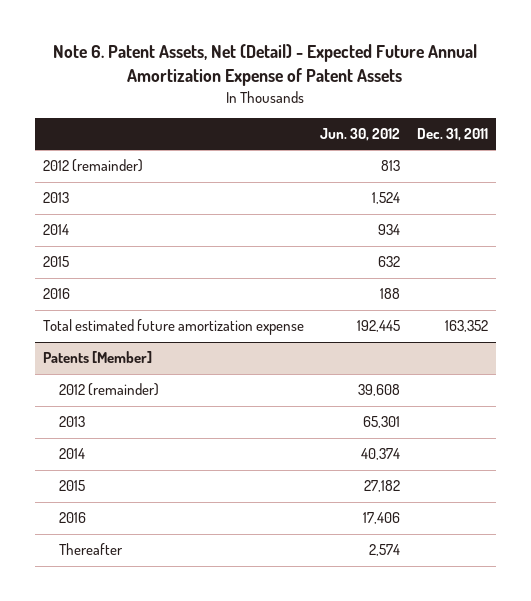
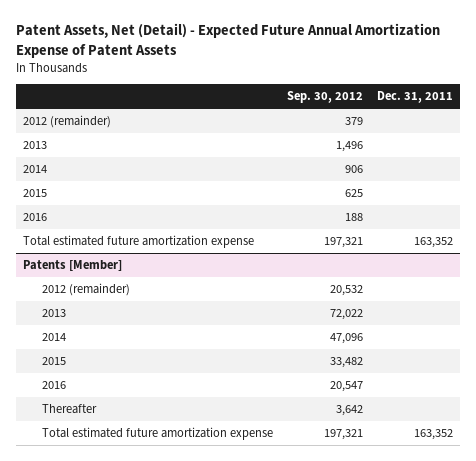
[53,44,478,87] Note 6. Patent Assets, Net (Detail) - Expected Future Annual Amortization Expense of Patent Assets -> [16,23,441,58] Patent Assets, Net (Detail) - Expected Future Annual Amortization Expense of Patent Assets
[320,128,401,142] Jun. 30, 2012 -> none
none -> [286,91,363,104] Sep. 30, 2012
none -> [41,427,273,441] Total estimated future amortization expense

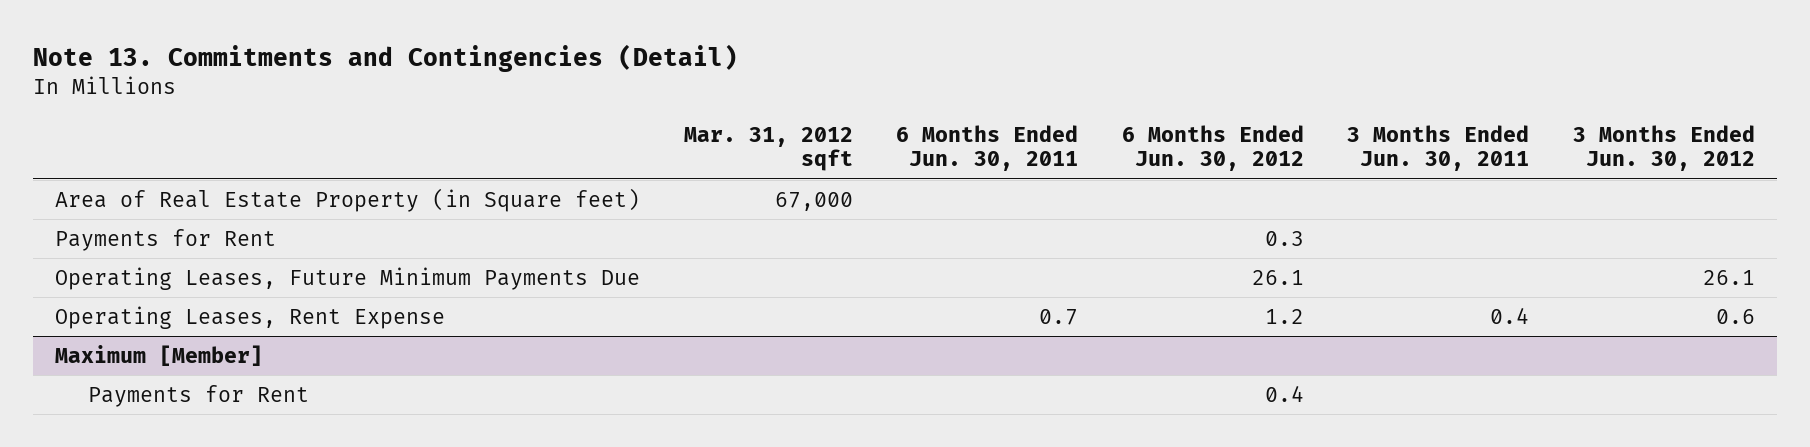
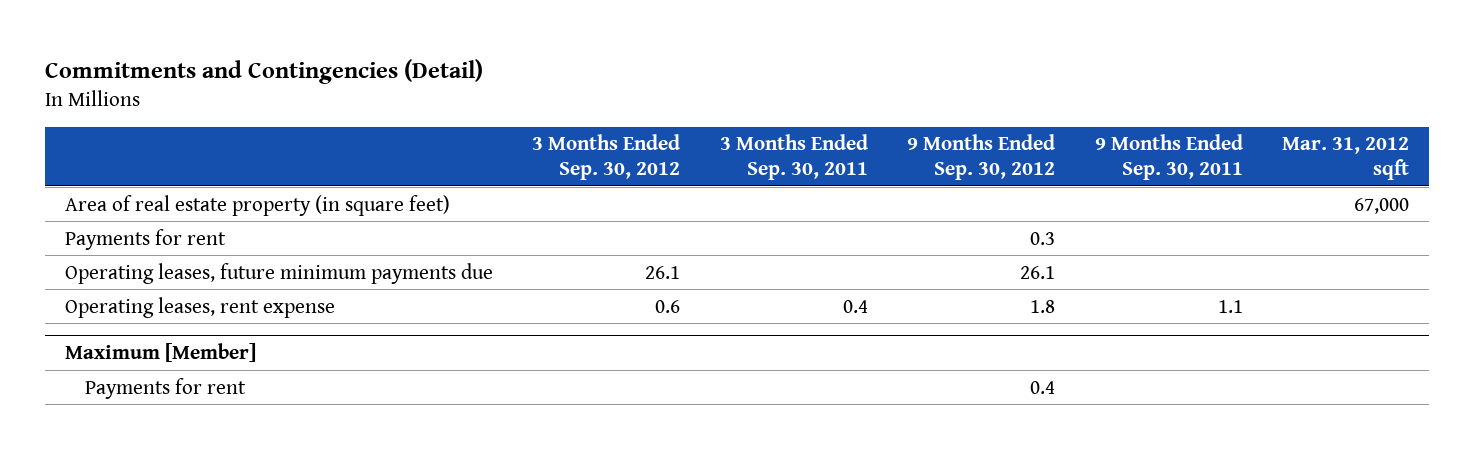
[33,43,739,72] Note 13. Commitments and Contingencies (Detail) -> [45,58,484,84] Commitments and Contingencies (Detail)
[896,124,1079,172] 6 Months Ended Jun. 30, 2011 -> none
[1121,124,1304,172] 6 Months Ended Jun. 30, 2012 -> none
[1347,124,1530,172] 3 Months Ended Jun. 30, 2011 -> none
[1572,124,1755,172] 3 Months Ended Jun. 30, 2012 -> none
none -> [532,134,681,181] 3 Months Ended Sep. 30, 2012
none -> [719,134,868,181] 3 Months Ended Sep. 30, 2011
none -> [907,134,1056,181] 9 Months Ended Sep. 30, 2012
none -> [1094,134,1243,181] 9 Months Ended Sep. 30, 2011
[55,188,641,213] Area of Real Estate Property (in Square feet) -> [64,194,450,216] Area of real estate property (in square feet)
[55,229,277,252] Payments for Rent -> [64,228,226,250] Payments for rent
[55,267,641,291] Operating Leases, Future Minimum Payments Due -> [64,262,493,284] Operating leases, future minimum payments due
[55,306,446,330] Operating Leases, Rent Expense -> [64,296,335,318] Operating leases, rent expense
[88,385,310,408] Payments for Rent -> [85,377,247,399] Payments for rent

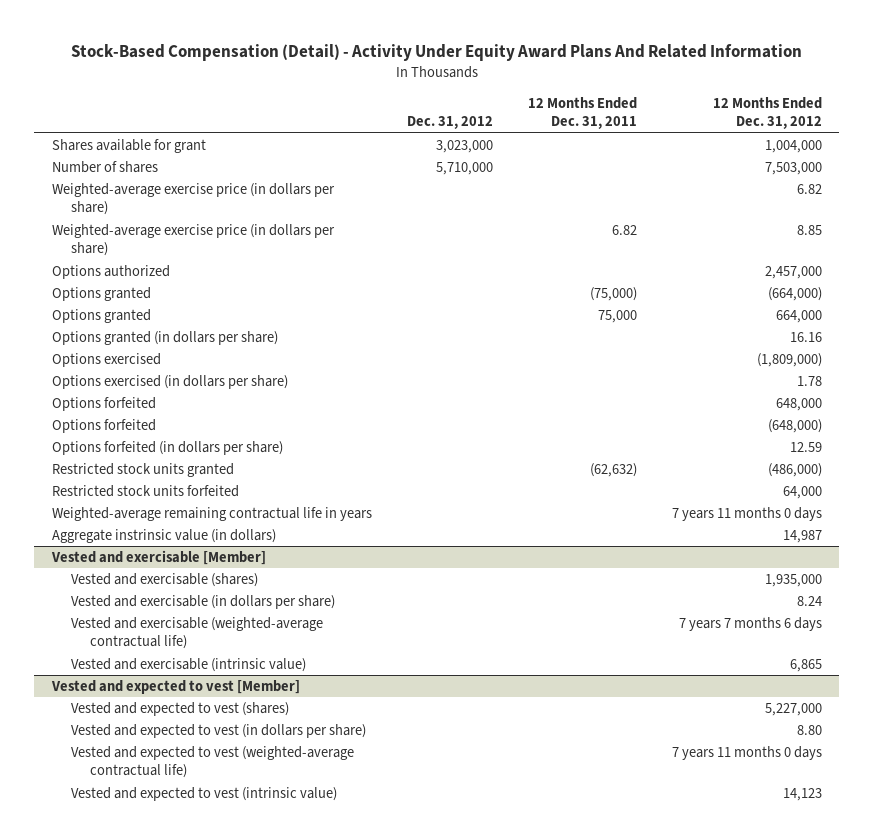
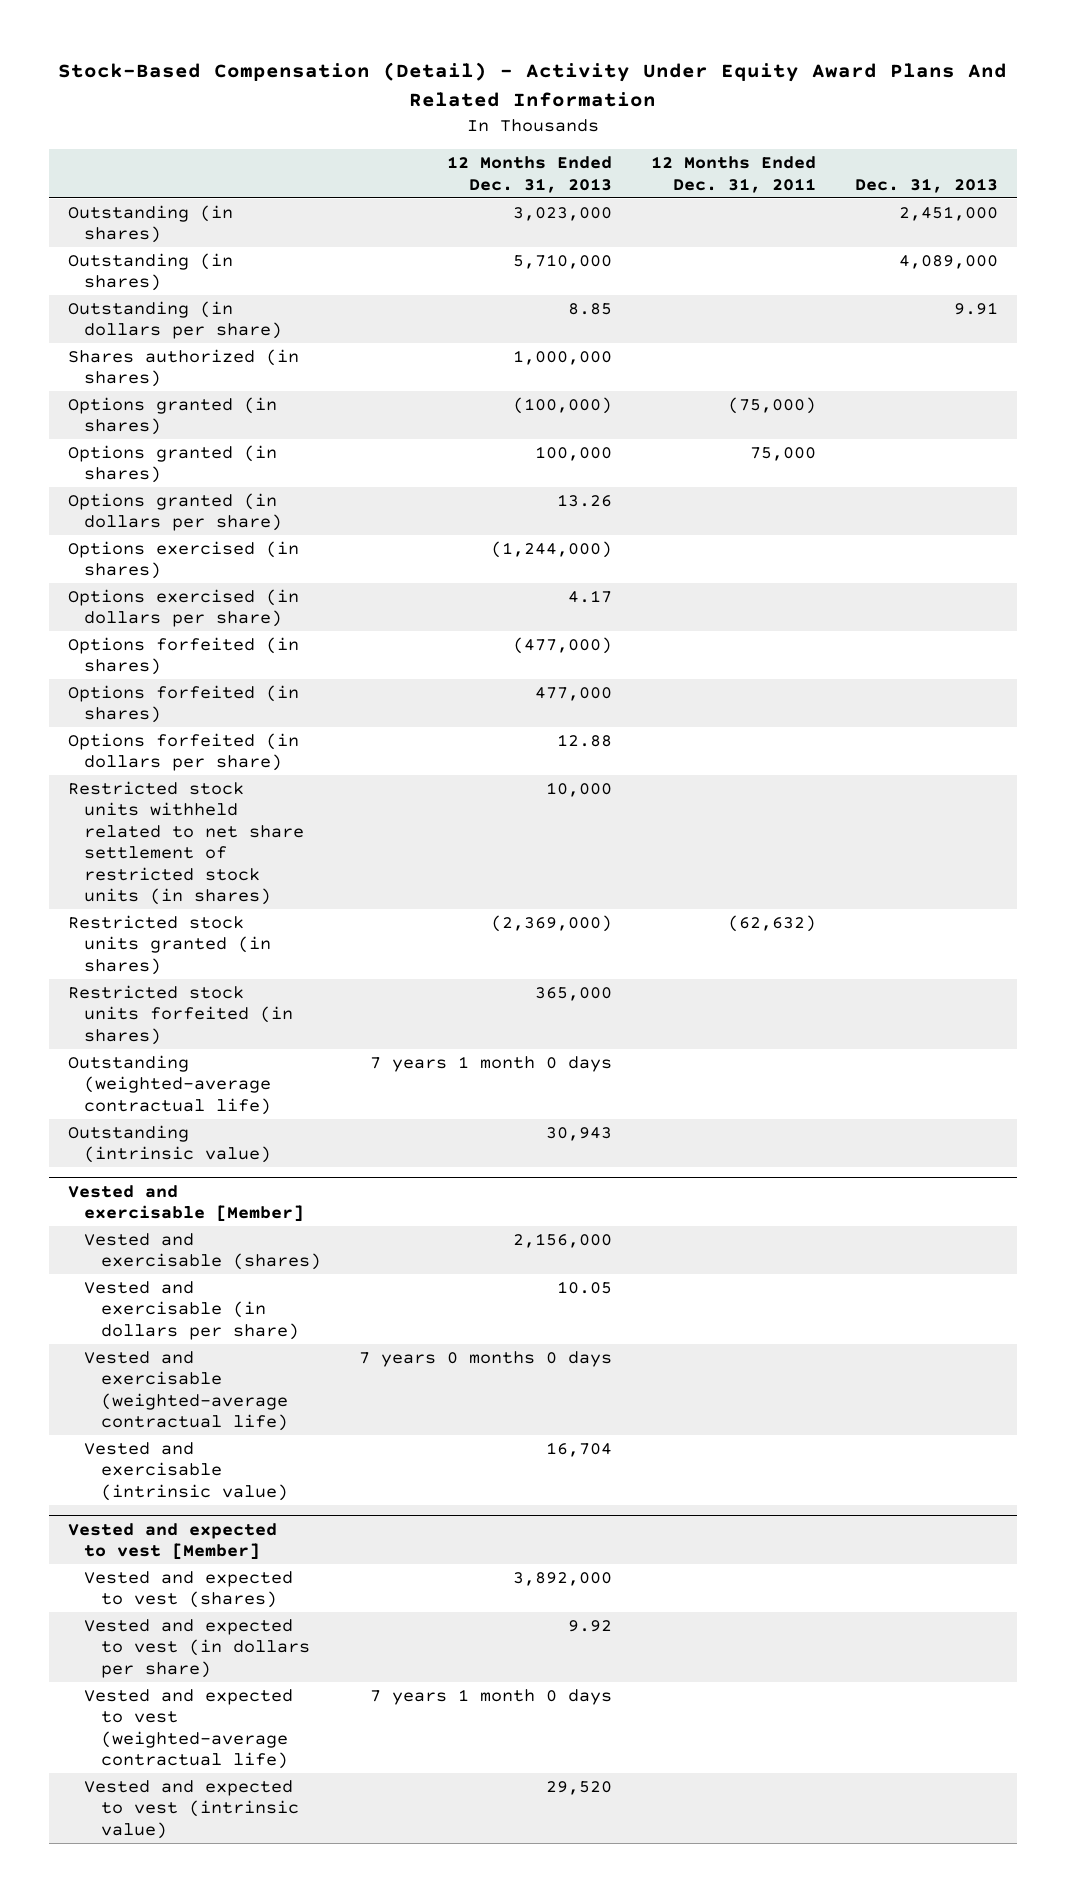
[406,116,493,130] Dec. 31, 2012 -> none
[712,97,822,130] 12 Months Ended Dec. 31, 2012 -> none
none -> [447,156,613,193] 12 Months Ended Dec. 31, 2013
none -> [855,177,999,193] Dec. 31, 2013
[51,224,335,257] Weighted-average exercise price (in dollars per share) -> none
[51,139,206,154] Shares available for grant -> [68,204,234,244] Outstanding (in shares)
[51,161,158,174] Number of shares -> [68,252,234,292] Outstanding (in shares)
[51,183,335,216] Weighted-average exercise price (in dollars per share) -> [68,300,283,340] Outstanding (in dollars per share)
[51,265,170,280] Options authorized -> [68,348,300,388] Shares authorized (in shares)
[51,287,151,302] Options granted -> [68,396,278,436] Options granted (in shares)
[51,309,151,324] Options granted -> [68,444,278,484] Options granted (in shares)
[51,353,161,368] Options exercised -> [68,540,300,580] Options exercised (in shares)
[51,397,156,412] Options forfeited -> [68,636,300,676] Options forfeited (in shares)
[51,419,156,434] Options forfeited -> [68,684,300,724] Options forfeited (in shares)
none -> [68,780,305,906] Restricted stock units withheld related to net share settlement of restricted stock units (in shares)
[51,463,234,478] Restricted stock units granted -> [68,914,272,975] Restricted stock units granted (in shares)
[51,485,239,498] Restricted stock units forfeited -> [68,984,294,1045] Restricted stock units forfeited (in shares)
[51,507,372,522] Weighted-average remaining contractual life in years -> [68,1054,272,1115] Outstanding (weighted-average contractual life)
[51,529,276,544] Aggregate instrinsic value (in dollars) -> [68,1124,272,1164] Outstanding (intrinsic value)

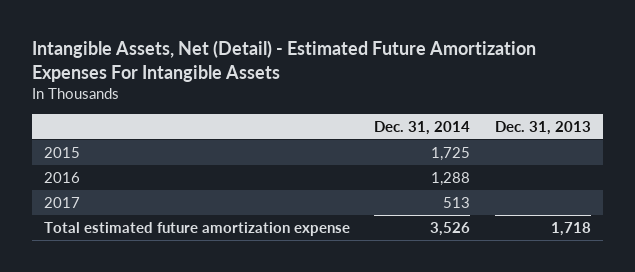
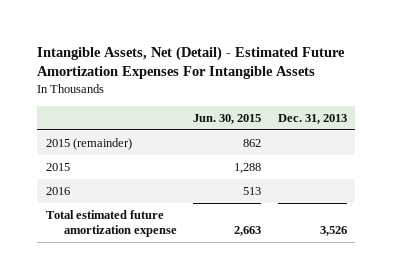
[374,120,471,135] Dec. 31, 2014 -> none
none -> [193,113,262,124] Jun. 30, 2015
none -> [45,138,132,151] 2015 (remainder)
[43,196,80,208] 2017 -> none
[550,221,591,236] 1,718 -> [319,225,347,236] 3,526

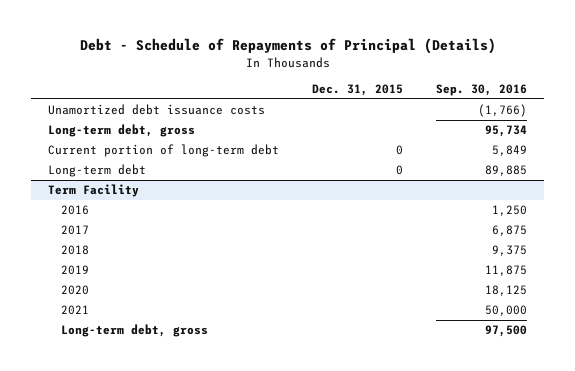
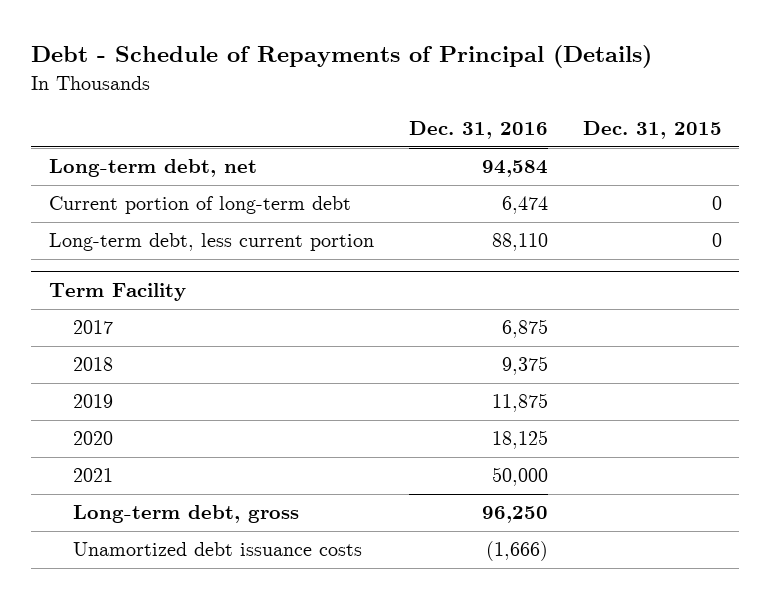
[436,83,528,96] Sep. 30, 2016 -> none
none -> [408,121,548,140] Dec. 31, 2016
[47,104,265,116] Unamortized debt issuance costs -> none
[47,124,195,138] Long-term debt, gross -> [48,159,257,178] Long-term debt, net
[47,164,146,178] Long-term debt -> [48,233,374,252] Long-term debt, less current portion
[60,205,89,216] 2016 -> none
none -> [72,542,362,557] Unamortized debt issuance costs

